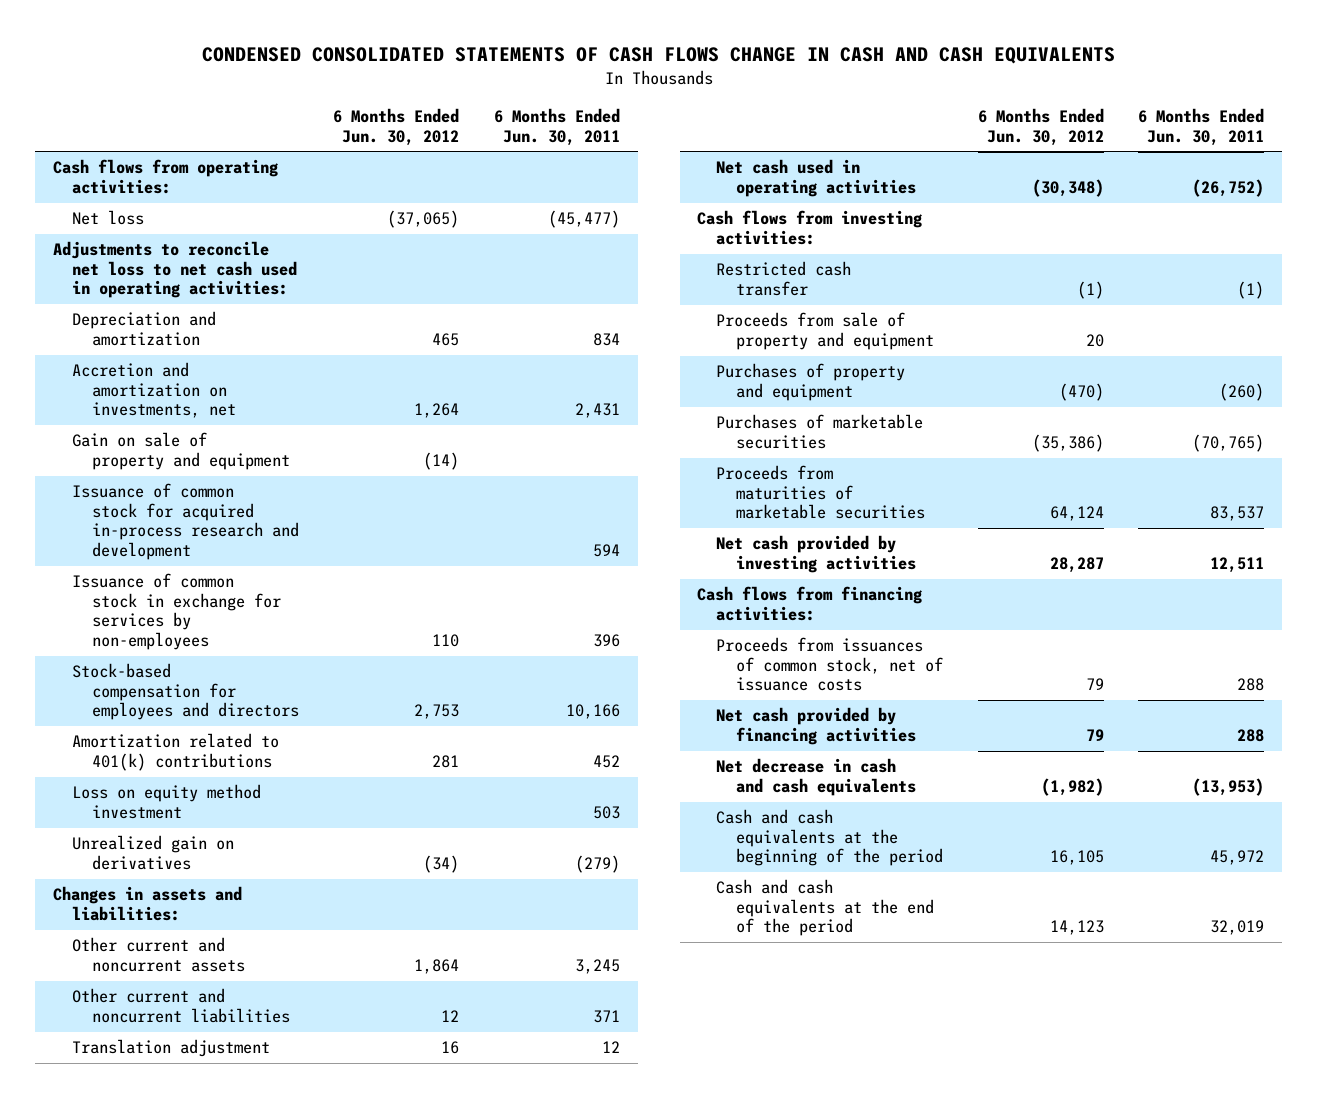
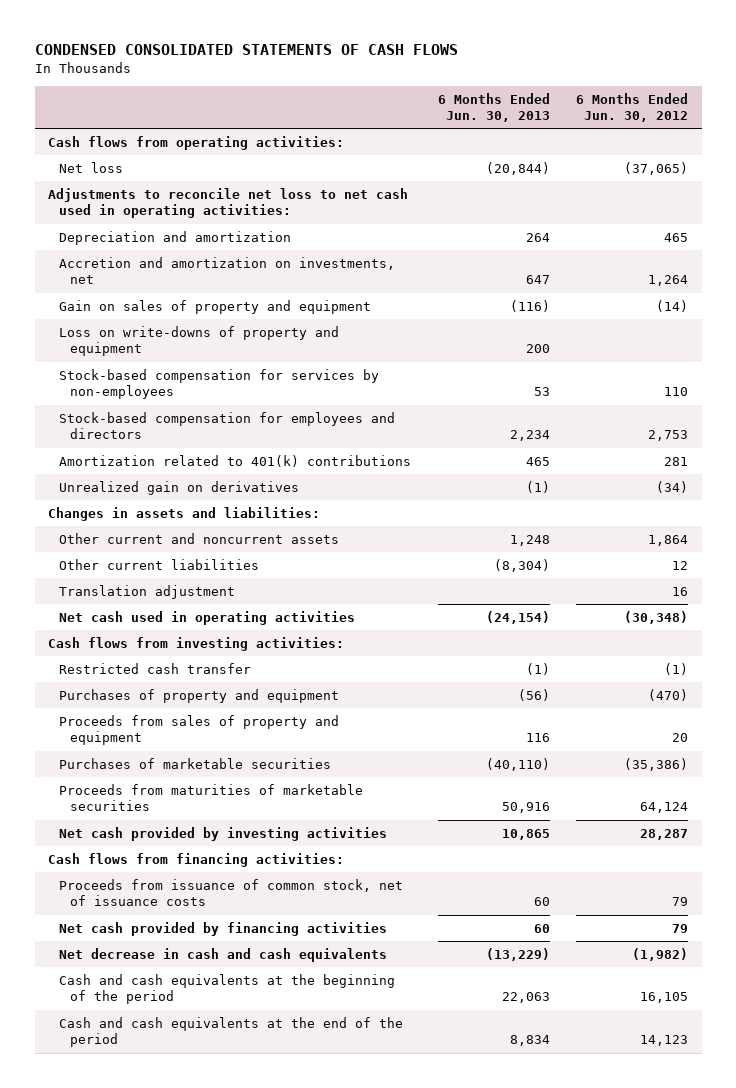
[201,47,1115,65] CONDENSED CONSOLIDATED STATEMENTS OF CASH FLOWS CHANGE IN CASH AND CASH EQUIVALENTS -> [34,43,458,55] CONDENSED CONSOLIDATED STATEMENTS OF CASH FLOWS
[494,108,621,146] 6 Months Ended Jun. 30, 2011 -> none
none -> [437,92,550,123] 6 Months Ended Jun. 30, 2013
[72,483,299,560] Issuance of common stock for acquired in-process research and development -> none
[72,573,281,650] Issuance of common stock in exchange for services by non-employees -> none
[72,432,290,470] Gain on sale of property and equipment -> [59,299,372,314] Gain on sales of property and equipment
none -> [59,325,340,357] Loss on write-downs of property and equipment
none -> [59,368,380,400] Stock-based compensation for services by non-employees
[72,784,262,819] Loss on equity method investment -> none
[72,988,290,1023] Other current and noncurrent liabilities -> [59,558,260,570] Other current liabilities
[716,312,934,350] Proceeds from sale of property and equipment -> none
none -> [59,714,340,746] Proceeds from sales of property and equipment
[716,637,943,692] Proceeds from issuances of common stock, net of issuance costs -> [59,878,404,907] Proceeds from issuance of common stock, net of issuance costs

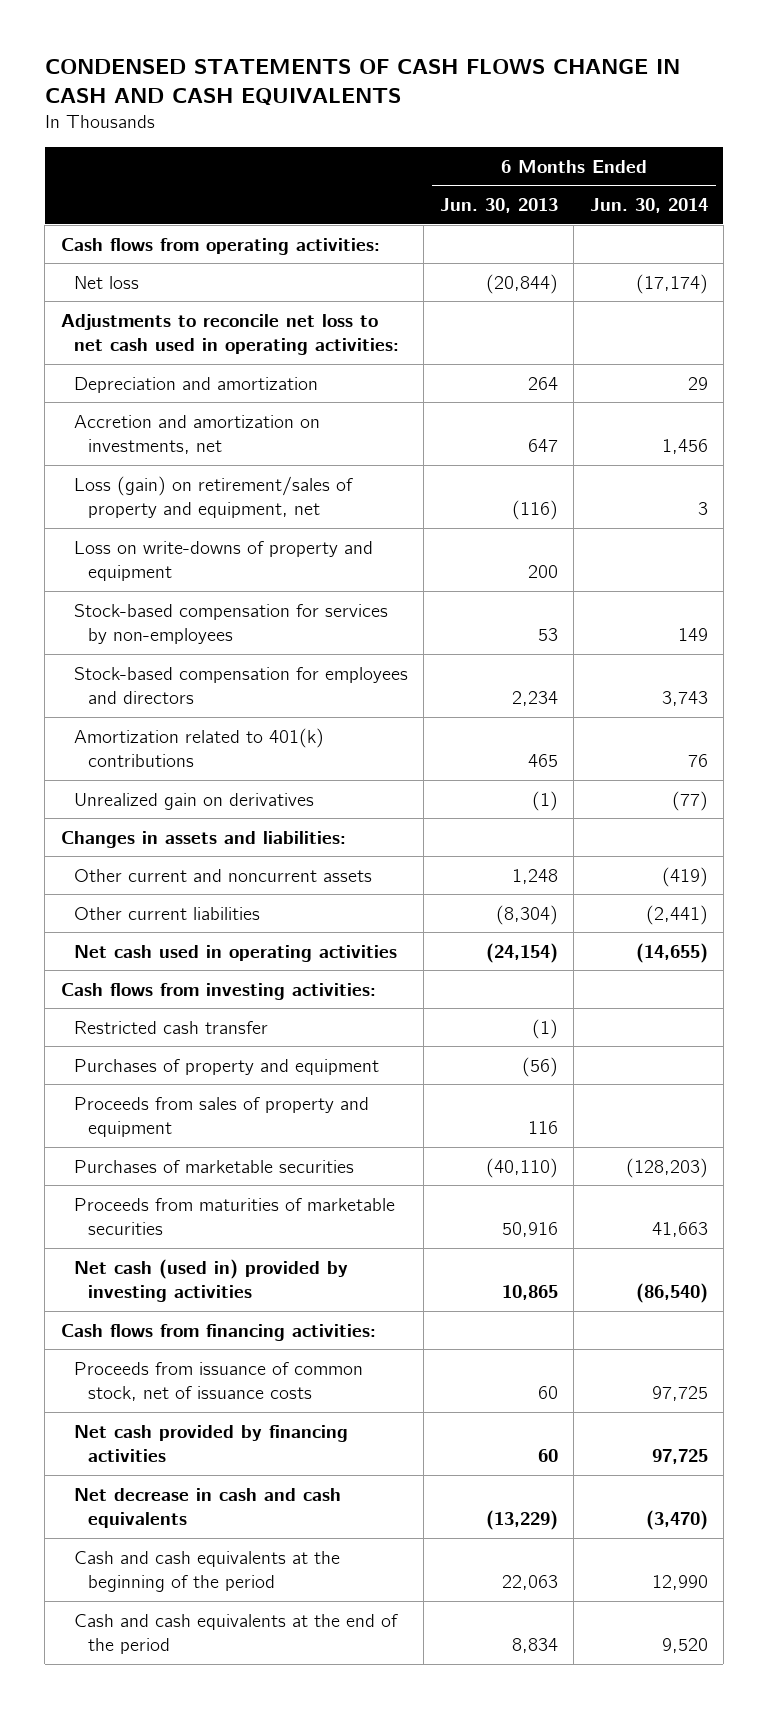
[34,43,458,55] CONDENSED CONSOLIDATED STATEMENTS OF CASH FLOWS -> [44,58,680,105] CONDENSED STATEMENTS OF CASH FLOWS CHANGE IN CASH AND CASH EQUIVALENTS
[576,92,689,123] 6 Months Ended Jun. 30, 2012 -> none
none -> [589,198,708,214] Jun. 30, 2014
[59,299,372,314] Gain on sales of property and equipment -> [74,475,354,518] Loss (gain) on retirement/sales of property and equipment, net
[59,584,236,599] Translation adjustment -> none
[59,826,388,841] Net cash provided by investing activities -> [74,1258,349,1302] Net cash (used in) provided by investing activities

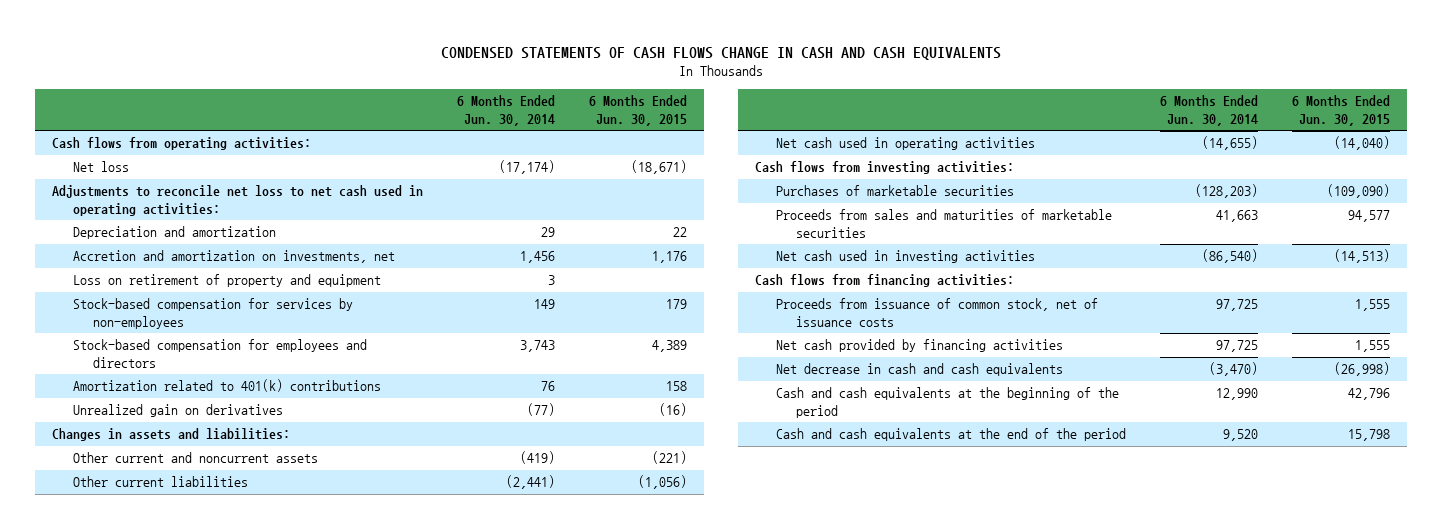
[439,198,558,214] Jun. 30, 2013 -> none
none -> [589,95,688,126] 6 Months Ended Jun. 30, 2015
[74,540,374,581] Loss on write-downs of property and equipment -> none
[74,475,354,518] Loss (gain) on retirement/sales of property and equipment, net -> [72,274,381,288] Loss on retirement of property and equipment
[74,1020,269,1034] Restricted cash transfer -> none
[74,1058,380,1075] Purchases of property and equipment -> none
[74,1096,370,1137] Proceeds from sales of property and equipment -> none
[74,1197,396,1235] Proceeds from maturities of marketable securities -> [775,209,1112,238] Proceeds from sales and maturities of marketable securities
[74,1258,349,1302] Net cash (used in) provided by investing activities -> [775,250,1035,264] Net cash used in investing activities

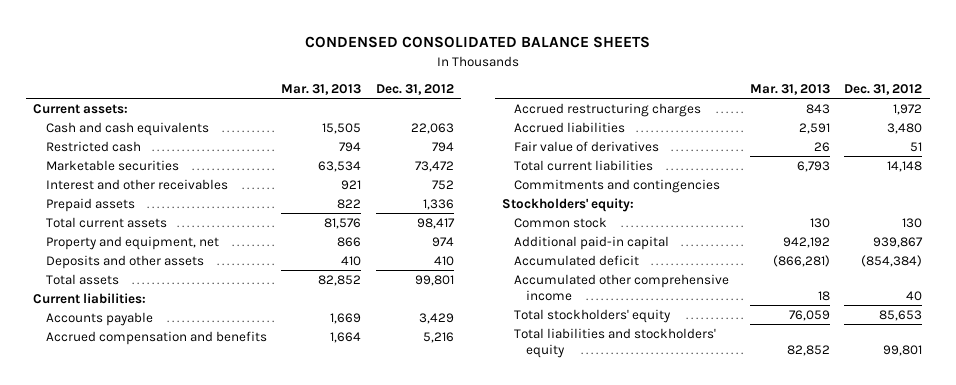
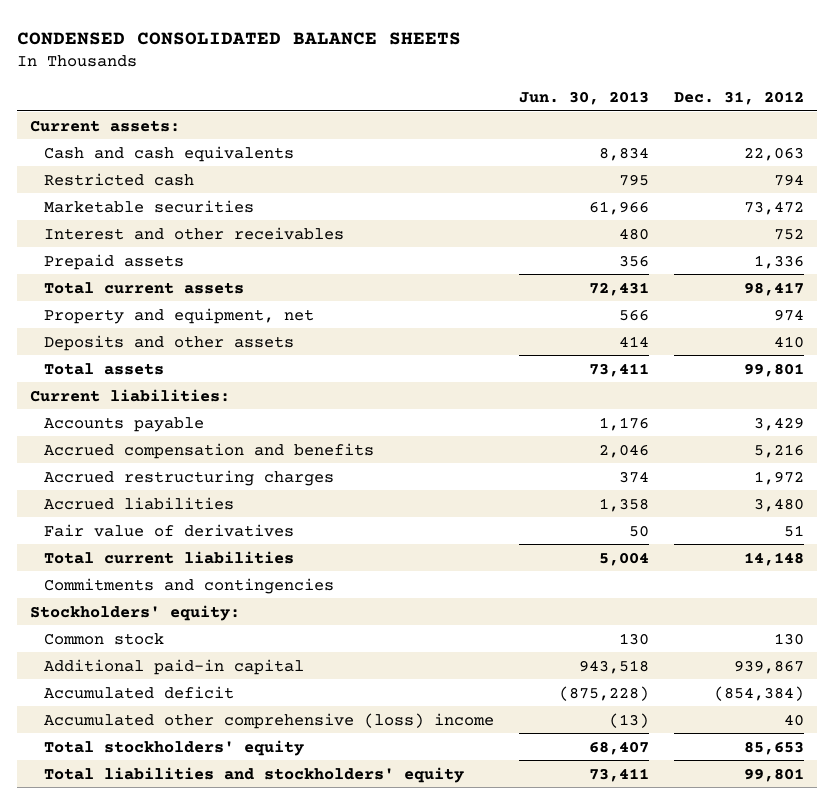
[281,84,362,96] Mar. 31, 2013 -> none
none -> [519,90,650,105] Jun. 30, 2013
[514,273,730,301] Accumulated other comprehensive income -> [43,712,494,729] Accumulated other comprehensive (loss) income

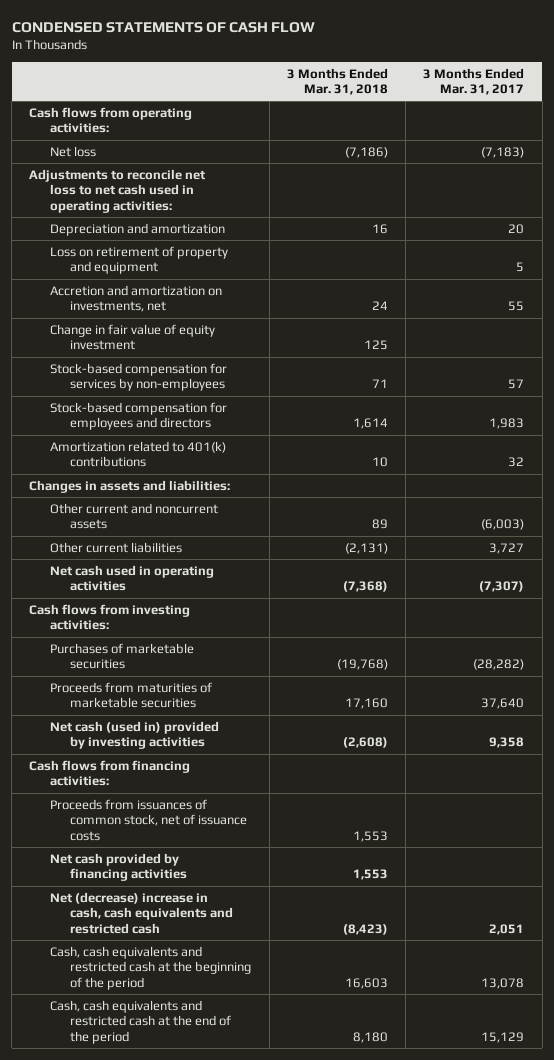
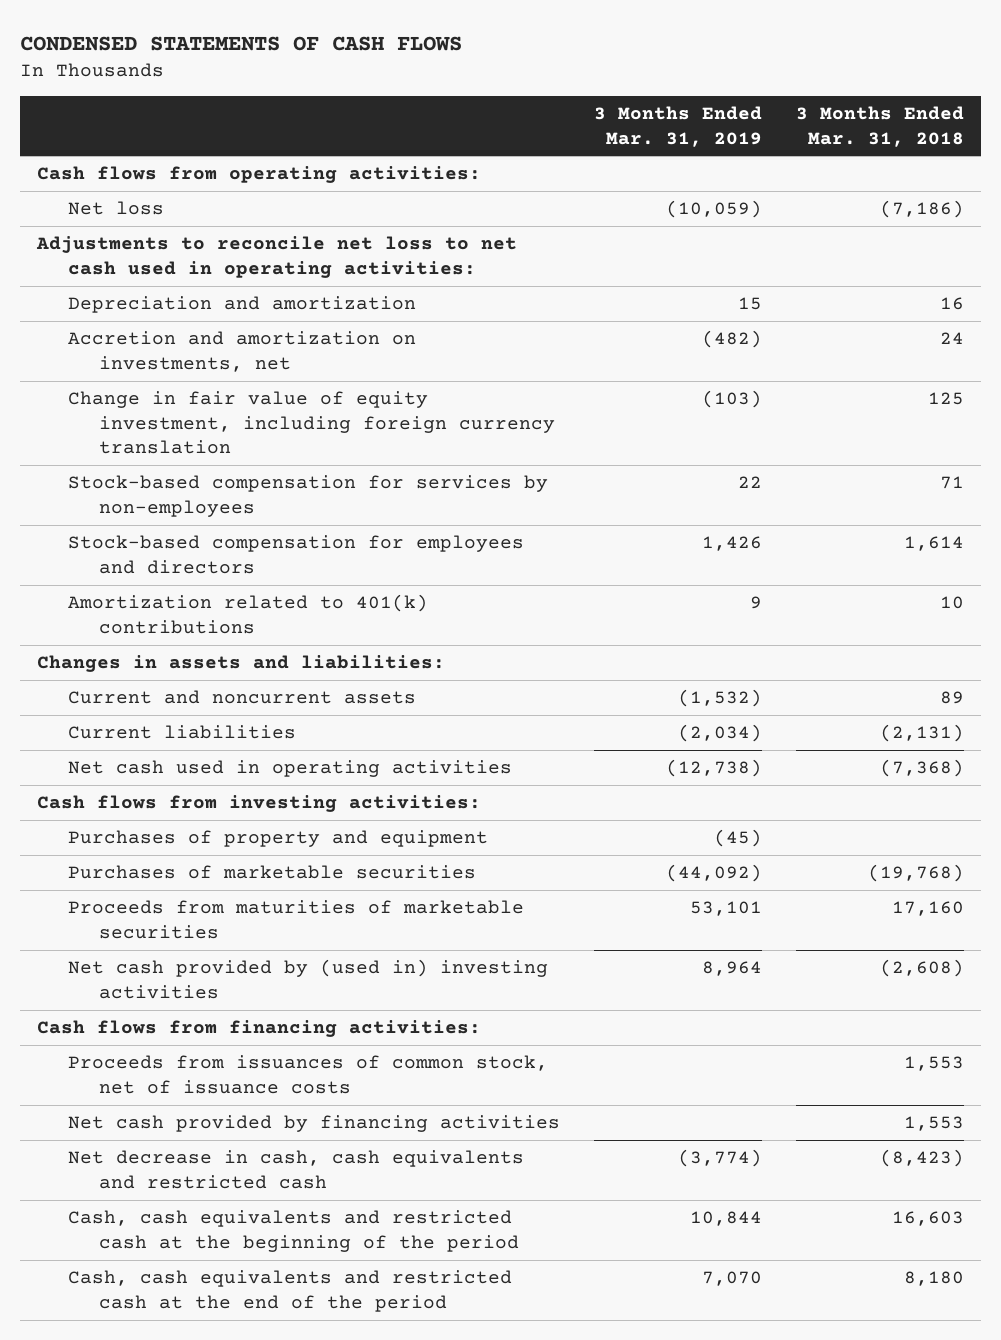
[11,21,315,33] CONDENSED STATEMENTS OF CASH FLOW -> [19,36,462,52] CONDENSED STATEMENTS OF CASH FLOWS
[423,67,525,96] 3 Months Ended Mar. 31, 2017 -> none
none -> [593,105,762,147] 3 Months Ended Mar. 31, 2019
[49,245,228,275] Loss on retirement of property and equipment -> none
[49,323,215,351] Change in fair value of equity investment -> [67,391,555,455] Change in fair value of equity investment, including foreign currency translation
[49,502,218,530] Other current and noncurrent assets -> [67,690,416,705] Current and noncurrent assets
[49,541,182,553] Other current liabilities -> [67,725,296,740] Current liabilities
none -> [67,830,488,848] Purchases of property and equipment
[49,720,219,750] Net cash (used in) provided by investing activities -> [67,959,548,999] Net cash provided by (used in) investing activities
[49,891,234,934] Net (decrease) increase in cash, cash equivalents and restricted cash -> [67,1150,524,1189] Net decrease in cash, cash equivalents and restricted cash

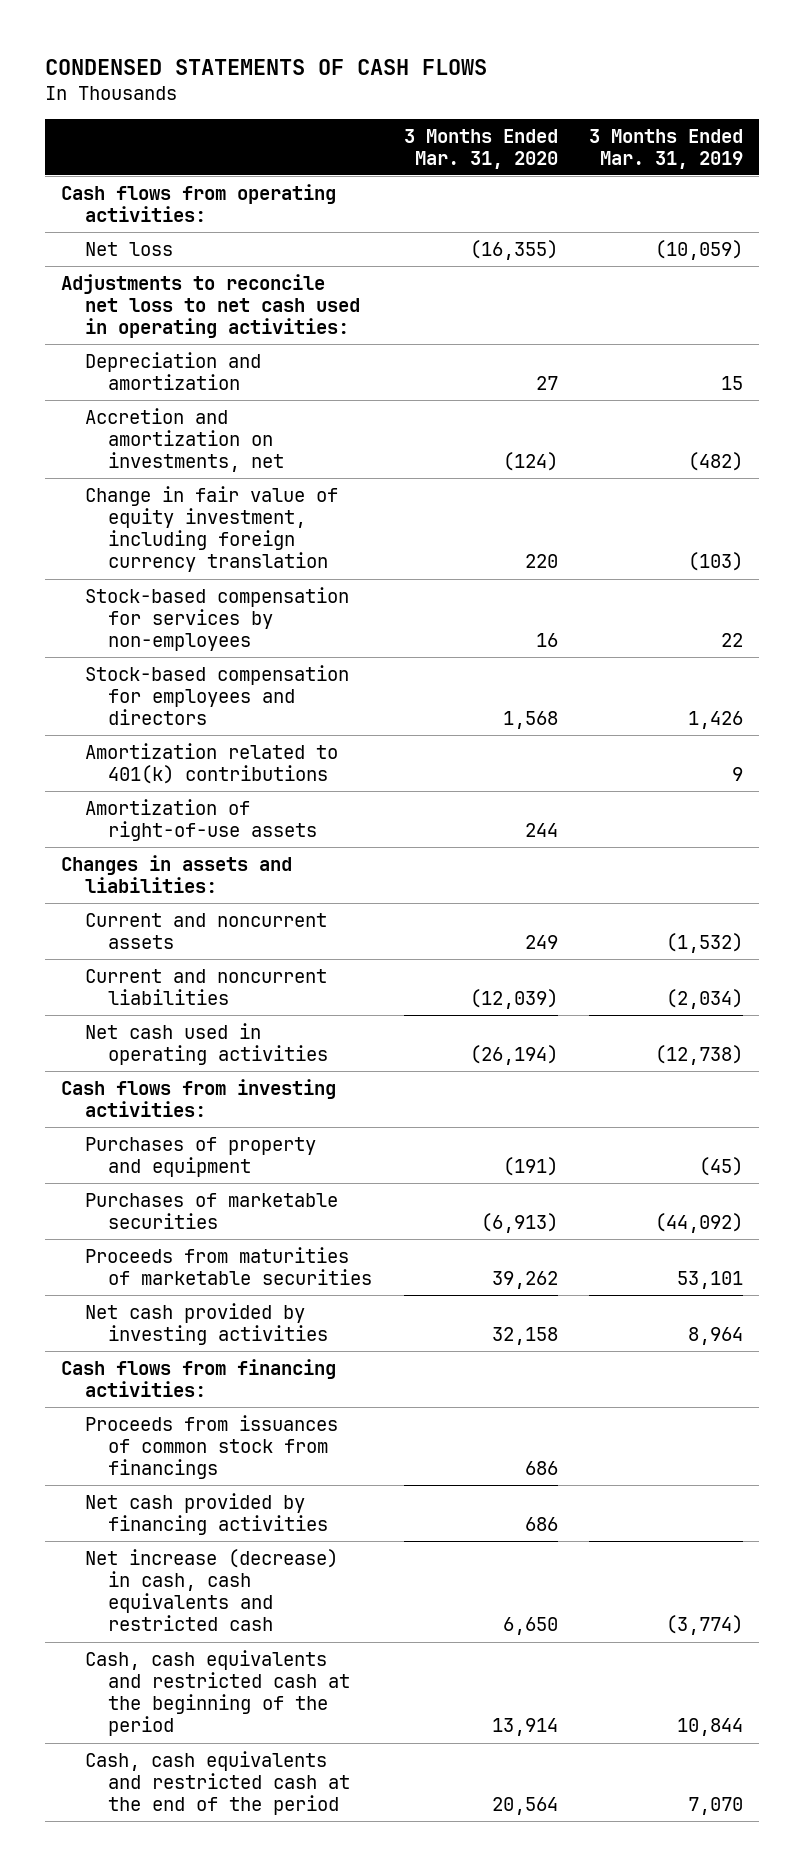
[796,105,965,147] 3 Months Ended Mar. 31, 2018 -> none
none -> [403,128,558,169] 3 Months Ended Mar. 31, 2020
none -> [84,798,317,842] Amortization of right-of-use assets
[67,725,296,740] Current liabilities -> [84,968,327,1006] Current and noncurrent liabilities
[67,959,548,999] Net cash provided by (used in) investing activities -> [84,1302,328,1346] Net cash provided by investing activities
[67,1055,548,1094] Proceeds from issuances of common stock, net of issuance costs -> [84,1414,338,1480] Proceeds from issuances of common stock from financings
[67,1150,524,1189] Net decrease in cash, cash equivalents and restricted cash -> [84,1548,338,1632] Net increase (decrease) in cash, cash equivalents and restricted cash

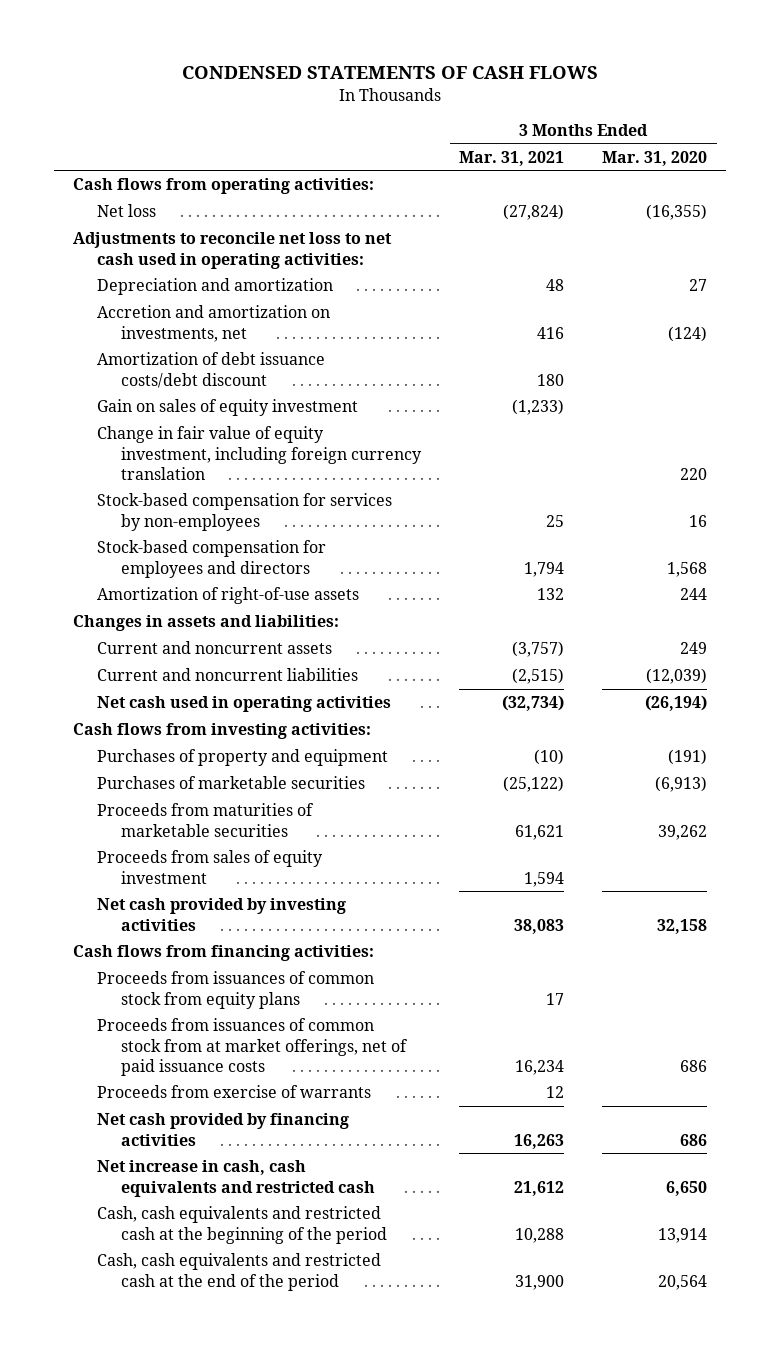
[589,128,744,169] 3 Months Ended Mar. 31, 2019 -> none
none -> [459,151,565,167] Mar. 31, 2021
none -> [97,352,326,388] Amortization of debt issuance costs/debt discount
none -> [97,399,359,417] Gain on sales of equity investment
[84,742,338,785] Amortization related to 401(k) contributions -> none
none -> [97,850,324,884] Proceeds from sales of equity investment
none -> [97,971,375,1009] Proceeds from issuances of common stock from equity plans
[84,1414,338,1480] Proceeds from issuances of common stock from financings -> [97,1018,409,1077] Proceeds from issuances of common stock from at market offerings, net of paid issuance costs
none -> [97,1085,372,1099] Proceeds from exercise of warrants
[84,1548,338,1632] Net increase (decrease) in cash, cash equivalents and restricted cash -> [97,1160,376,1197] Net increase in cash, cash equivalents and restricted cash

